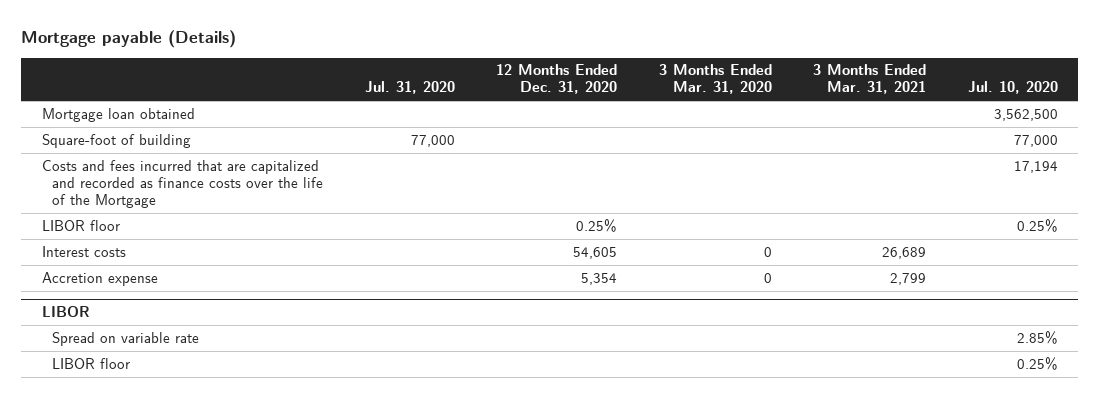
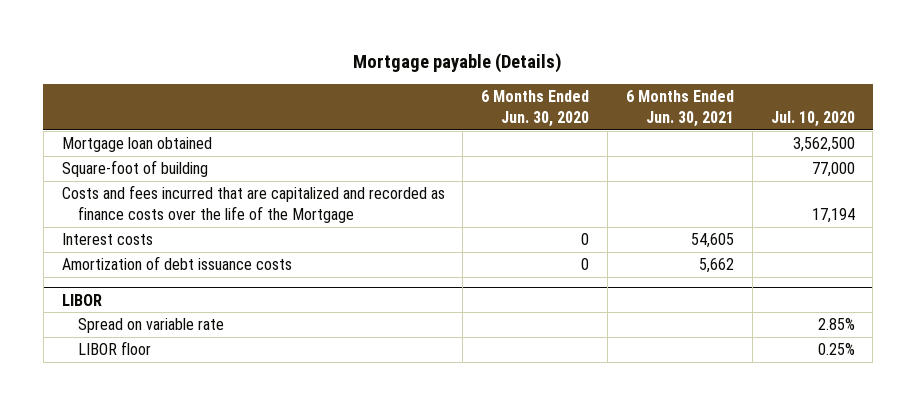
[364,81,455,95] Jul. 31, 2020 -> none
[496,64,618,95] 12 Months Ended Dec. 31, 2020 -> none
[658,64,772,95] 3 Months Ended Mar. 31, 2020 -> none
[813,64,927,95] 3 Months Ended Mar. 31, 2021 -> none
none -> [481,90,590,128] 6 Months Ended Jun. 30, 2020
none -> [625,90,734,128] 6 Months Ended Jun. 30, 2021
[41,219,120,231] LIBOR floor -> none
[41,271,158,286] Accretion expense -> none
none -> [61,256,292,271] Amortization of debt issuance costs

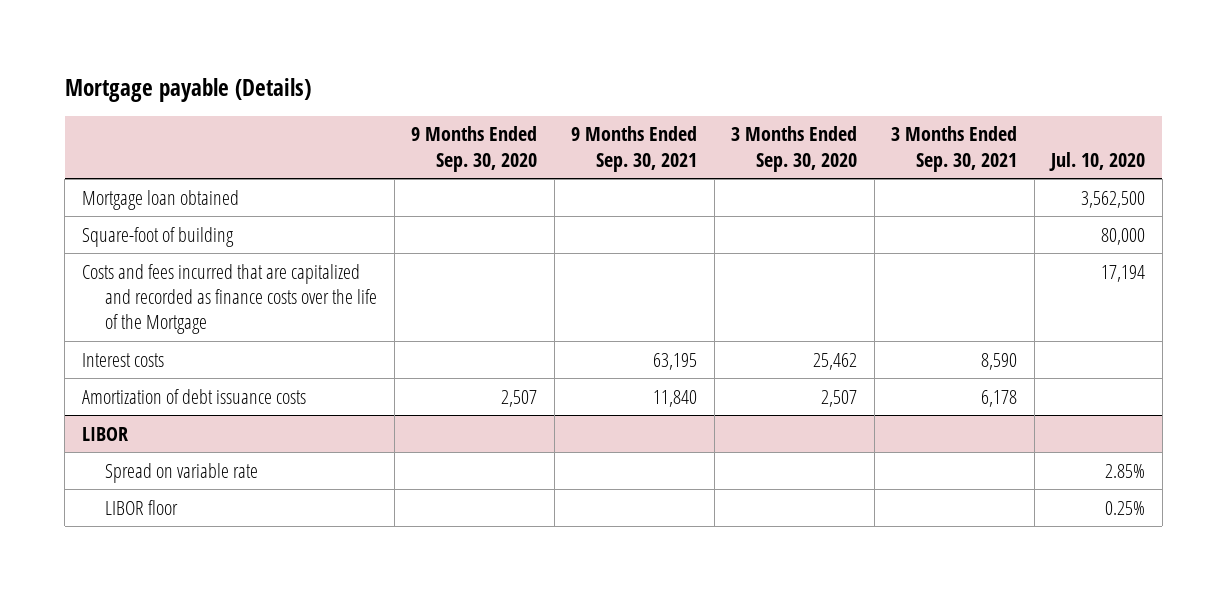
[481,90,590,128] 6 Months Ended Jun. 30, 2020 -> none
[625,90,734,128] 6 Months Ended Jun. 30, 2021 -> none
none -> [411,126,538,172] 9 Months Ended Sep. 30, 2020
none -> [571,126,698,172] 9 Months Ended Sep. 30, 2021
none -> [731,126,858,172] 3 Months Ended Sep. 30, 2020
none -> [891,126,1018,172] 3 Months Ended Sep. 30, 2021
[811,162,855,178] 77,000 -> [1101,227,1146,245] 80,000

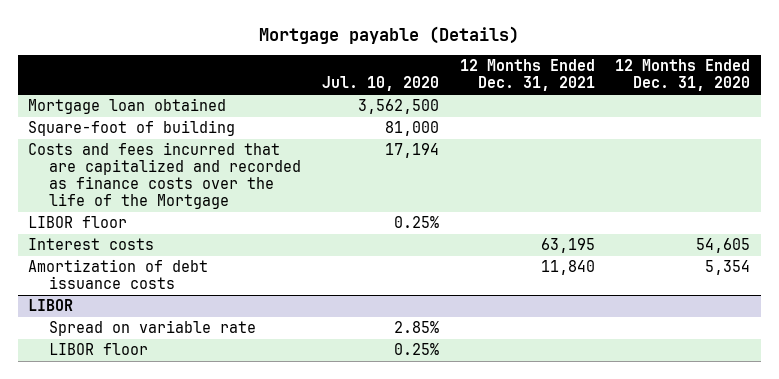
[411,126,538,172] 9 Months Ended Sep. 30, 2020 -> none
[571,126,698,172] 9 Months Ended Sep. 30, 2021 -> none
[731,126,858,172] 3 Months Ended Sep. 30, 2020 -> none
[891,126,1018,172] 3 Months Ended Sep. 30, 2021 -> none
none -> [459,59,595,92] 12 Months Ended Dec. 31, 2021
none -> [615,59,751,92] 12 Months Ended Dec. 31, 2020
[1101,227,1146,245] 80,000 -> [385,121,440,137] 81,000
none -> [28,216,128,229] LIBOR floor

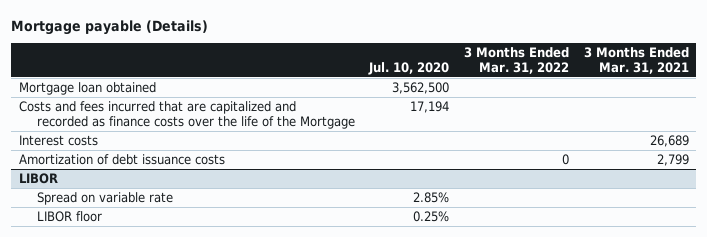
[459,59,595,92] 12 Months Ended Dec. 31, 2021 -> none
[615,59,751,92] 12 Months Ended Dec. 31, 2020 -> none
none -> [464,46,570,74] 3 Months Ended Mar. 31, 2022
none -> [583,46,689,74] 3 Months Ended Mar. 31, 2021
[28,120,236,137] Square-foot of building -> none
[28,216,128,229] LIBOR floor -> none

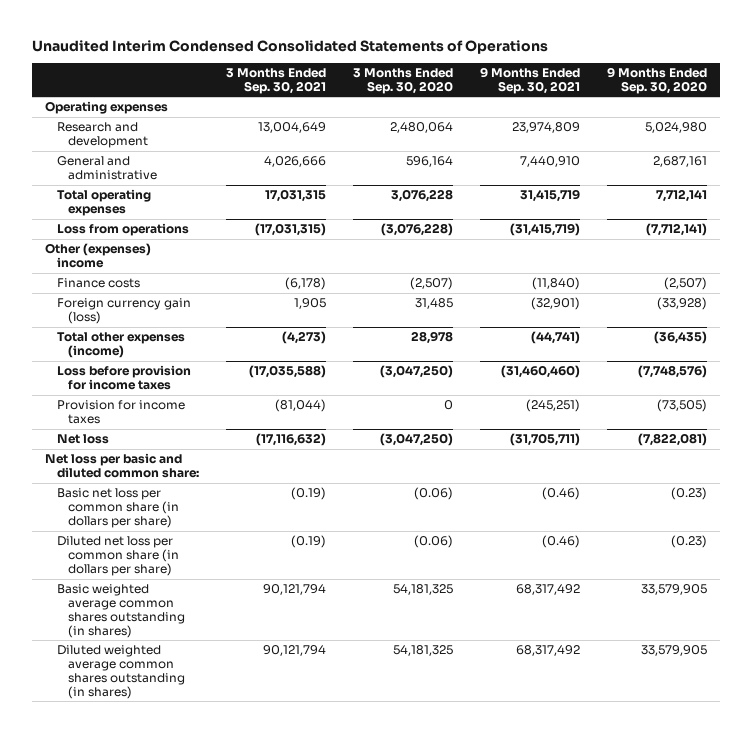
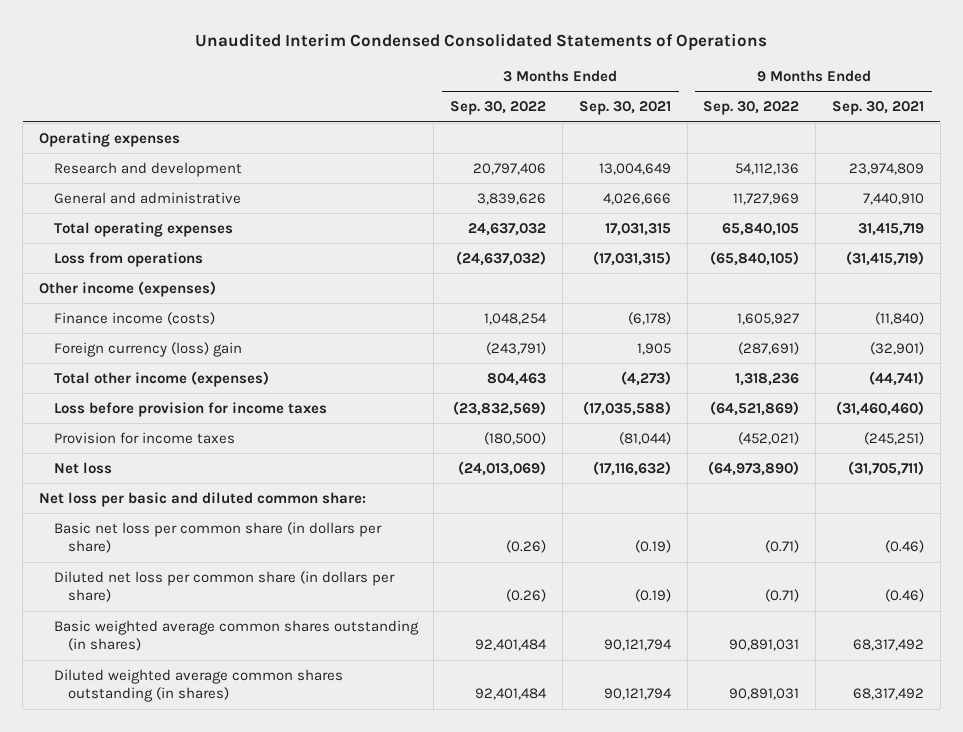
[352,67,453,94] 3 Months Ended Sep. 30, 2020 -> none
[606,66,707,94] 9 Months Ended Sep. 30, 2020 -> none
none -> [450,101,547,116] Sep. 30, 2022
none -> [703,101,800,116] Sep. 30, 2022
[45,243,152,269] Other (expenses) income -> [39,280,217,297] Other income (expenses)
[56,278,140,289] Finance costs -> [53,311,215,325] Finance income (costs)
[56,298,191,325] Foreign currency gain (loss) -> [53,341,242,357] Foreign currency (loss) gain
[56,332,185,359] Total other expenses (income) -> [53,370,269,387] Total other income (expenses)

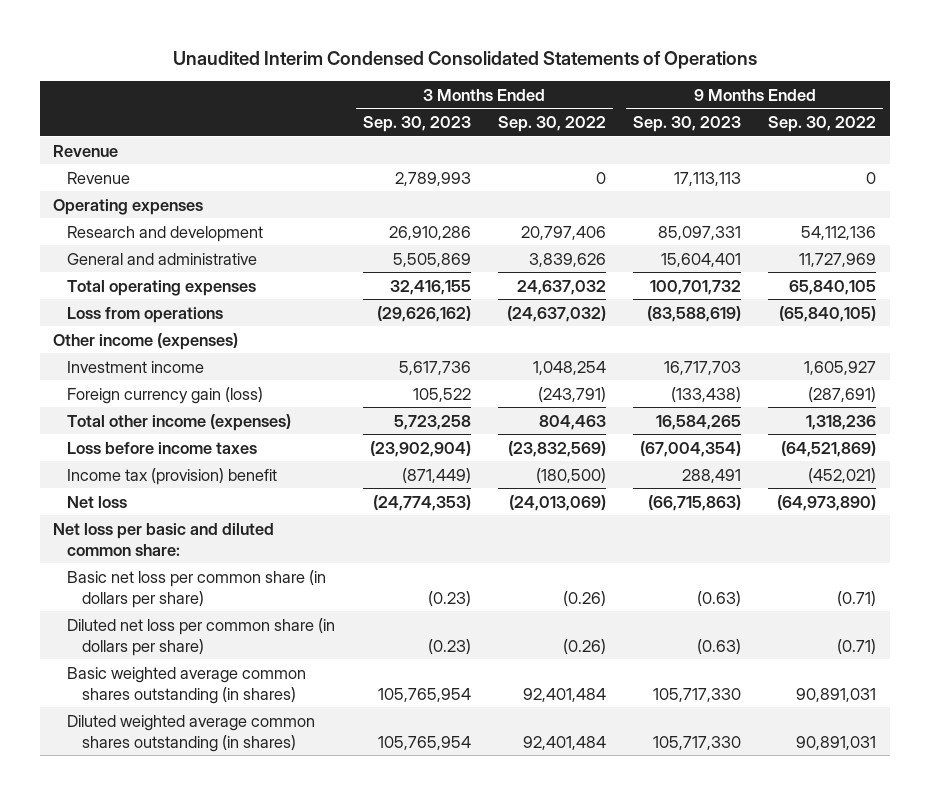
[578,101,671,116] Sep. 30, 2021 -> none
[831,101,924,116] Sep. 30, 2021 -> none
none -> [362,115,471,132] Sep. 30, 2023
none -> [632,115,741,132] Sep. 30, 2023
none -> [53,144,119,157] Revenue
none -> [67,171,131,184] Revenue
[53,311,215,325] Finance income (costs) -> [67,360,205,373] Investment income
[53,341,242,357] Foreign currency (loss) gain -> [67,386,264,404] Foreign currency gain (loss)
[53,401,327,417] Loss before provision for income taxes -> [67,441,258,454] Loss before income taxes
[53,431,235,444] Provision for income taxes -> [67,467,278,485] Income tax (provision) benefit

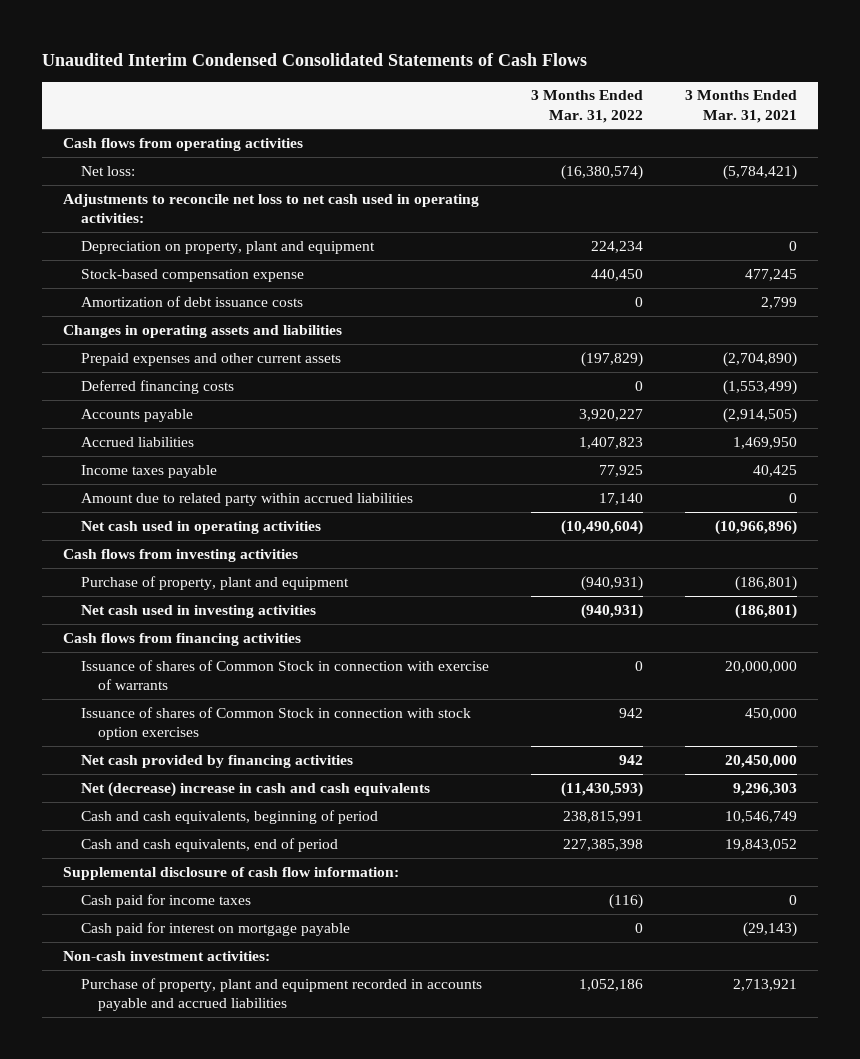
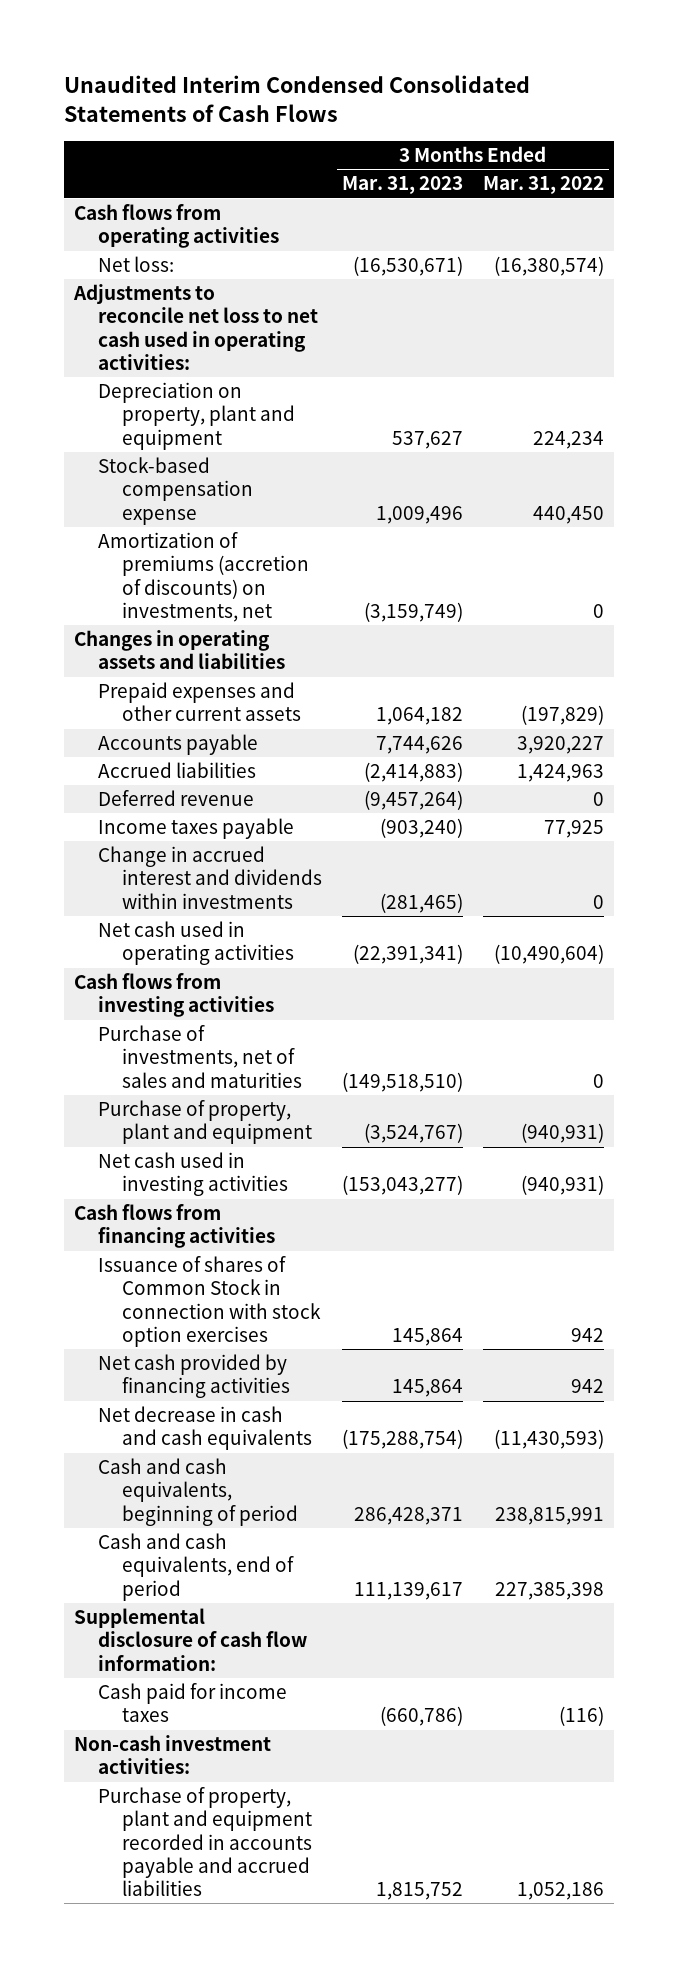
[684,90,797,123] 3 Months Ended Mar. 31, 2021 -> none
none -> [342,176,464,195] Mar. 31, 2023
[80,295,303,307] Amortization of debt issuance costs -> none
none -> [98,532,310,622] Amortization of premiums (accretion of discounts) on investments, net
[80,379,234,394] Deferred financing costs -> none
[578,436,643,449] 1,407,823 -> [516,764,604,783] 1,424,963
none -> [98,790,255,807] Deferred revenue
[80,492,413,506] Amount due to related party within accrued liabilities -> none
none -> [98,846,323,909] Change in accrued interest and dividends within investments
none -> [98,1025,303,1088] Purchase of investments, net of sales and maturities
[80,659,489,690] Issuance of shares of Common Stock in connection with exercise of warrants -> none
[80,781,430,797] Net (decrease) increase in cash and cash equivalents -> [98,1406,313,1451] Net decrease in cash and cash equivalents
[80,921,350,936] Cash paid for interest on mortgage payable -> none

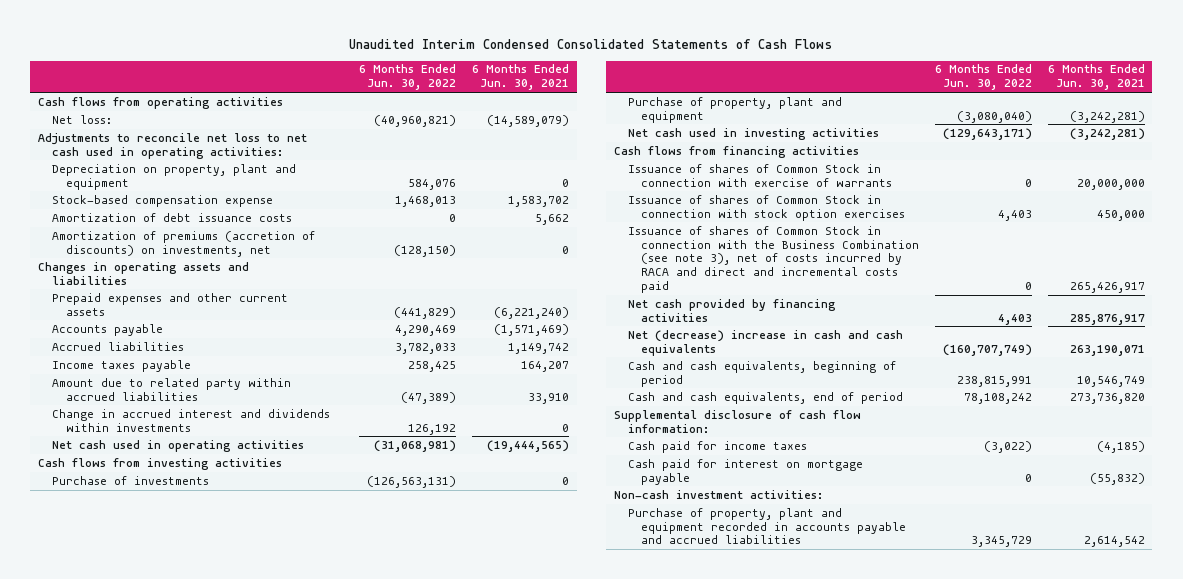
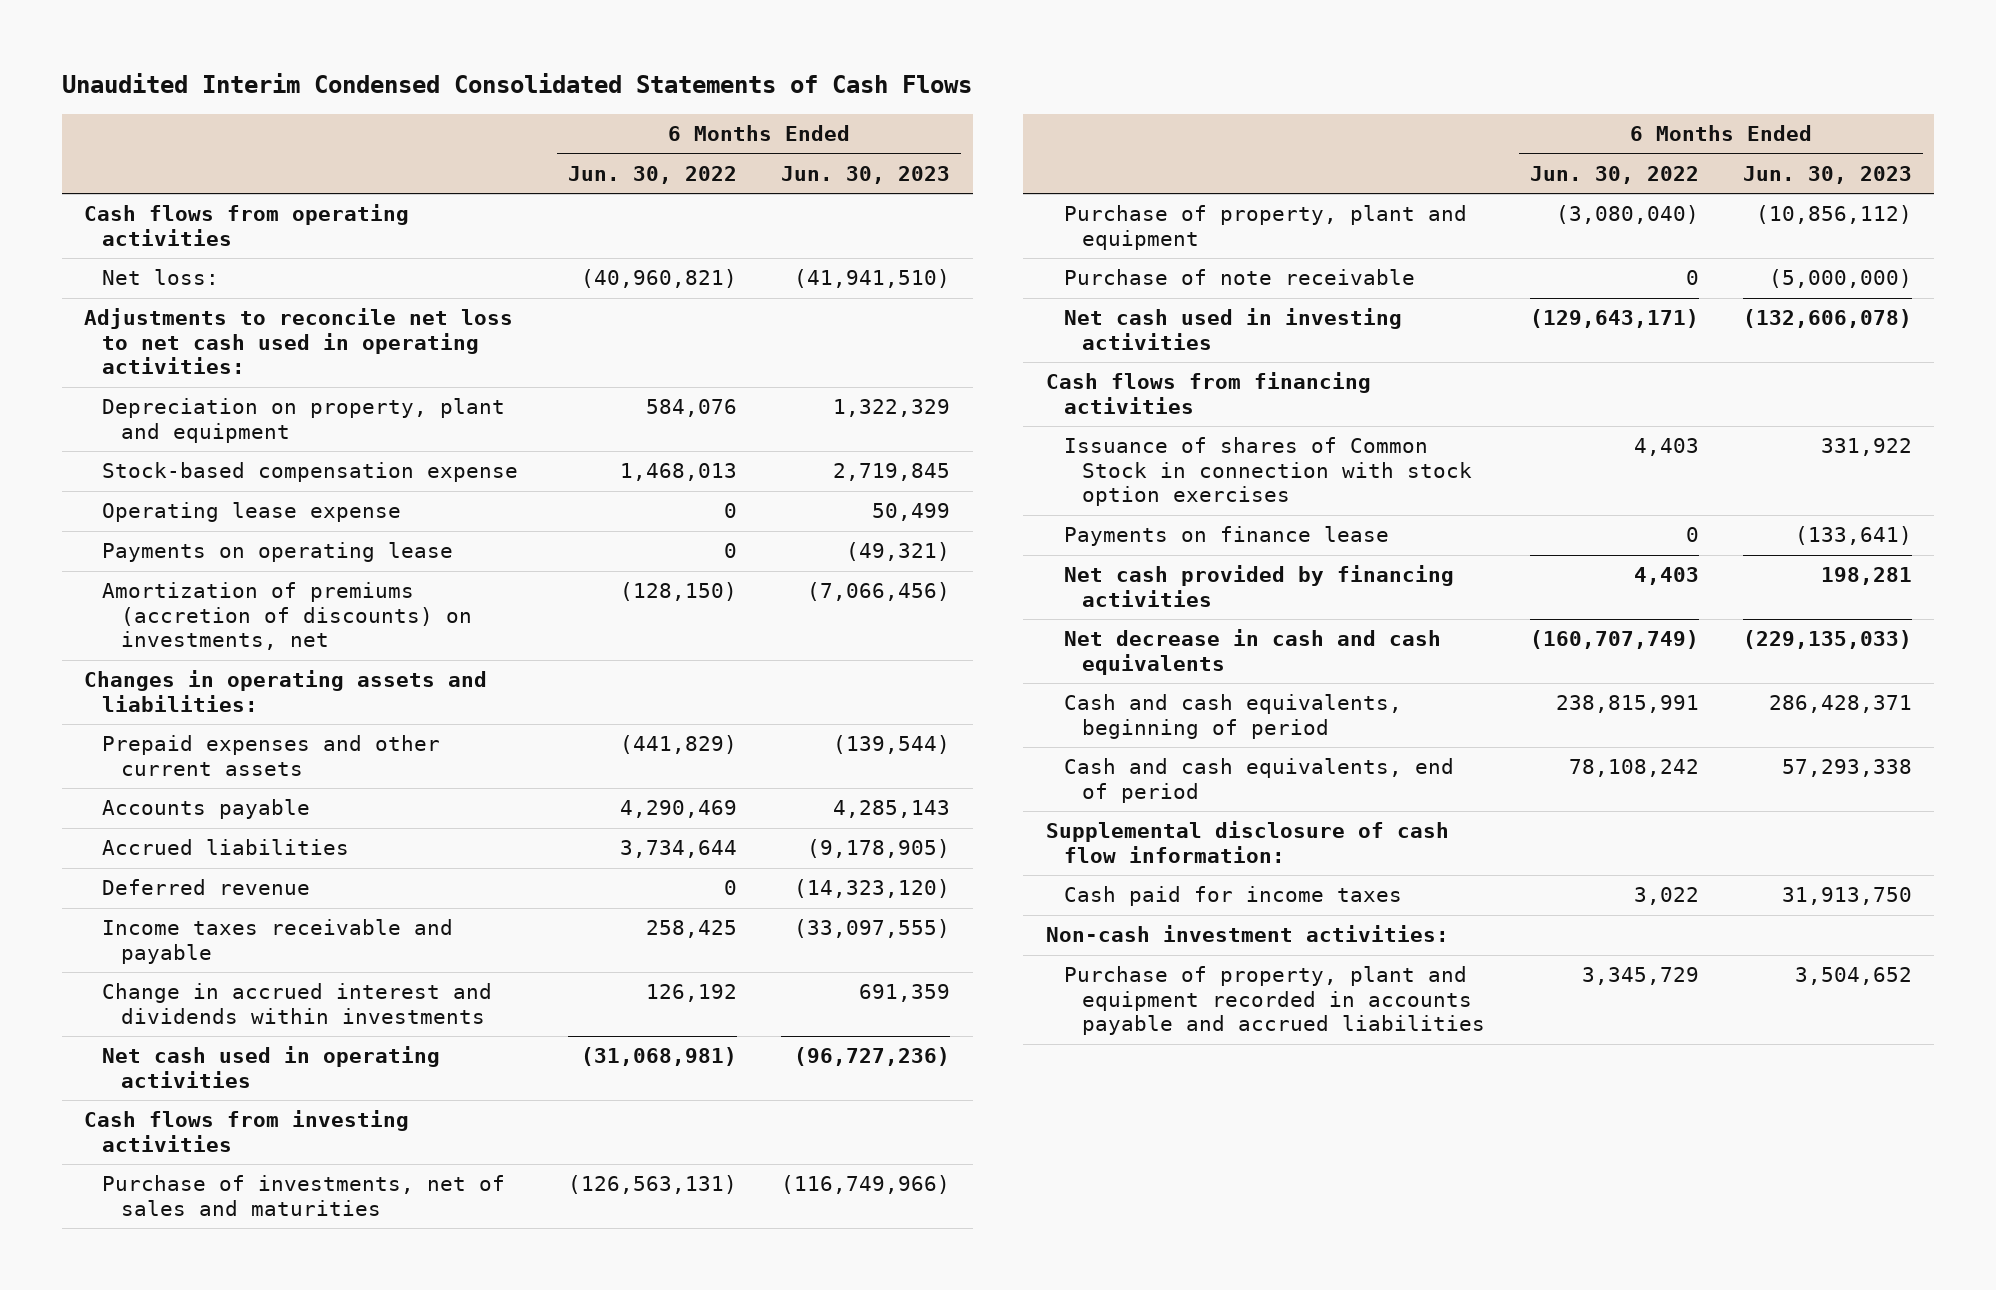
[471,64,569,91] 6 Months Ended Jun. 30, 2021 -> none
none -> [781,165,951,184] Jun. 30, 2023
[51,212,292,222] Amortization of debt issuance costs -> none
none -> [102,502,402,523] Operating lease expense
none -> [102,542,454,563] Payments on operating lease
[38,261,250,285] Changes in operating assets and liabilities -> [83,670,487,712] Changes in operating assets and liabilities:
[51,377,291,401] Amount due to related party within accrued liabilities -> none
[395,342,457,354] 3,782,033 -> [620,840,738,859] 3,734,644
none -> [102,879,311,896] Deferred revenue
[51,359,191,372] Income taxes payable -> [102,919,454,964] Income taxes receivable and payable
[51,475,209,485] Purchase of investments -> [102,1175,506,1216] Purchase of investments, net of sales and maturities
none -> [1064,269,1416,286] Purchase of note receivable
[627,163,893,187] Issuance of shares of Common Stock in connection with exercise of warrants -> none
[627,225,920,294] Issuance of shares of Common Stock in connection with the Business Combination (see note 3), net of costs incurred by RACA and direct and incremental costs paid -> none
none -> [1064,526,1390,547] Payments on finance lease
[627,329,903,356] Net (decrease) increase in cash and cash equivalents -> [1064,629,1442,675] Net decrease in cash and cash equivalents
[627,458,863,485] Cash paid for interest on mortgage payable -> none
[983,440,1032,453] (3,022) -> [1633,887,1699,906] 3,022

